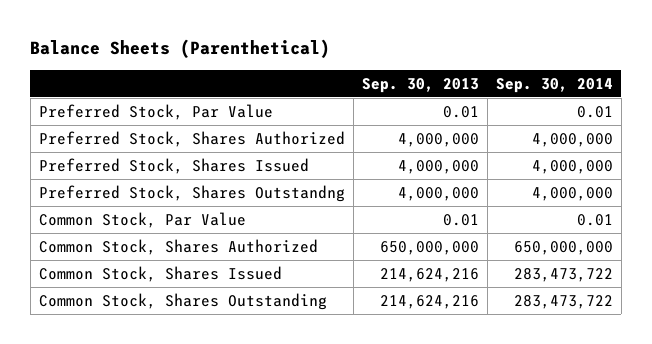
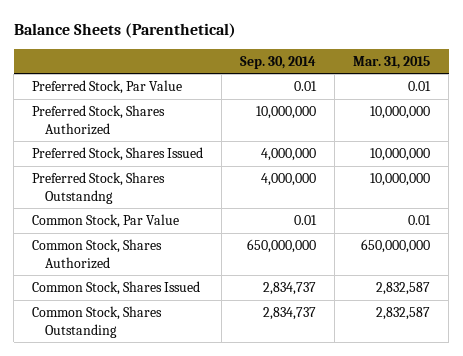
[361,77,479,93] Sep. 30, 2013 -> none
none -> [353,55,431,69] Mar. 31, 2015
[531,133,613,148] 4,000,000 -> [256,105,317,119] 10,000,000
[513,268,613,283] 283,473,722 -> [263,281,317,295] 2,834,737
[513,295,613,310] 283,473,722 -> [263,306,317,320] 2,834,737

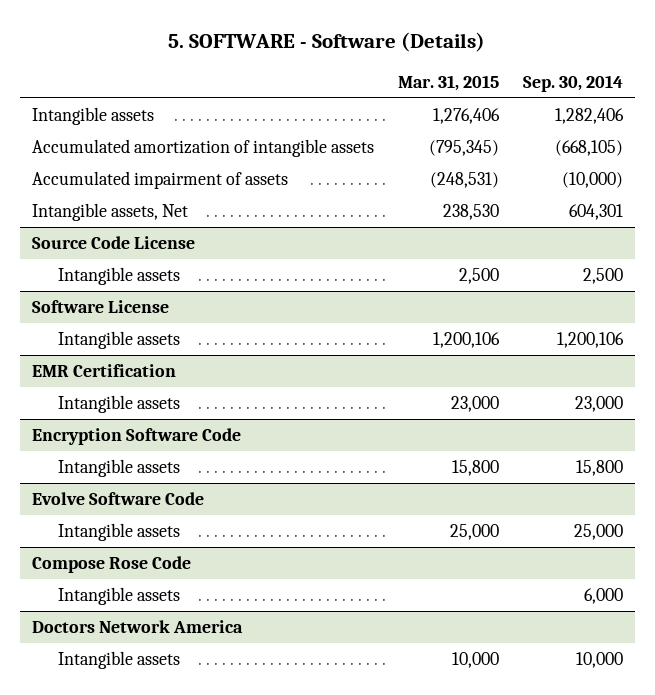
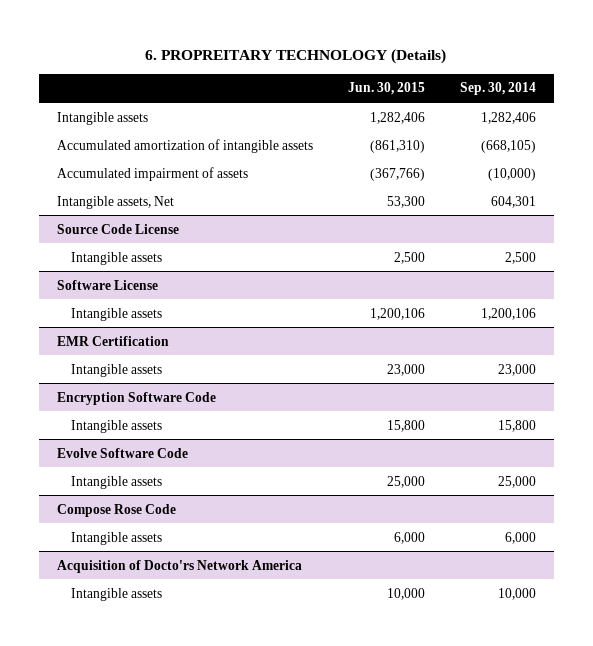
[168,31,486,52] 5. SOFTWARE - Software (Details) -> [145,49,447,65] 6. PROPREITARY TECHNOLOGY (Details)
[397,74,499,91] Mar. 31, 2015 -> none
none -> [347,82,425,96] Jun. 30, 2015
[31,620,243,634] Doctors Network America -> [56,559,302,573] Acquisition of Docto'rs Network America

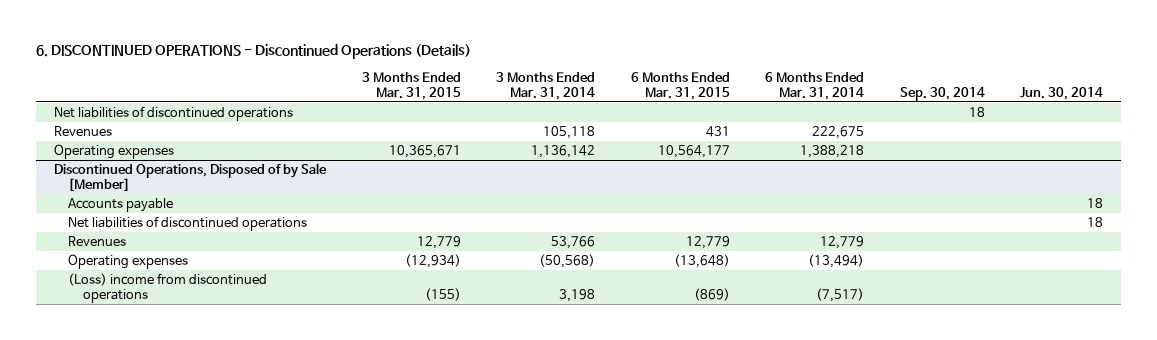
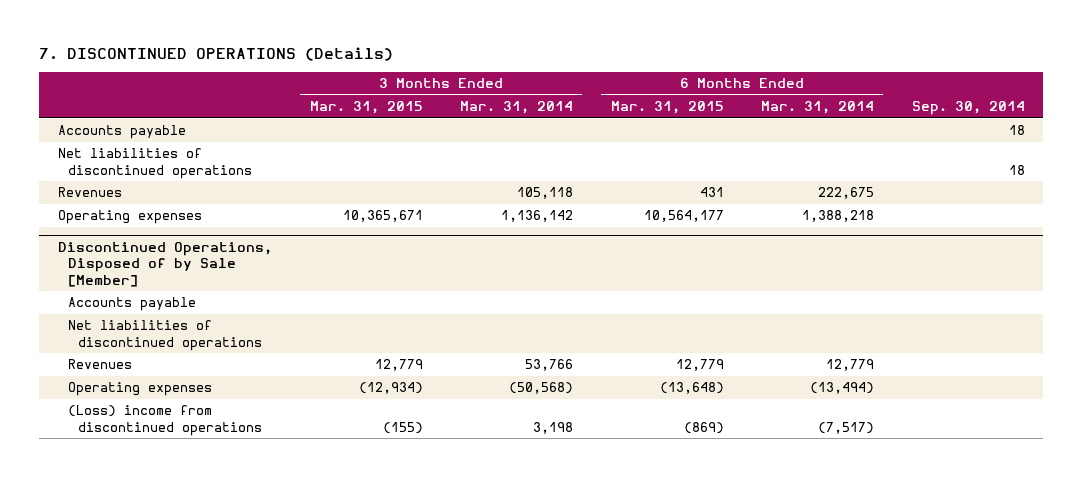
[36,44,472,60] 6. DISCONTINUED OPERATIONS - Discontinued Operations (Details) -> [39,47,394,62] 7. DISCONTINUED OPERATIONS (Details)
[1020,86,1104,100] Jun. 30, 2014 -> none
none -> [58,125,187,140] Accounts payable

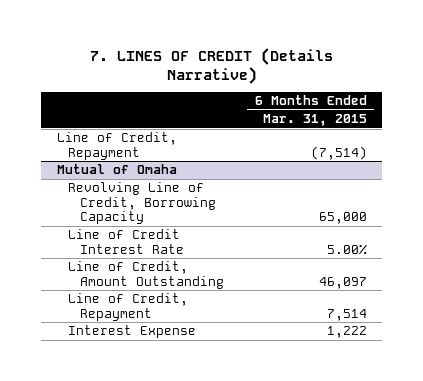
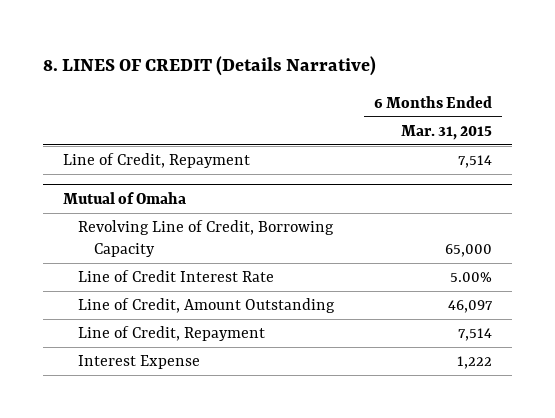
[89,47,333,84] 7. LINES OF CREDIT (Details Narrative) -> [42,55,376,76] 8. LINES OF CREDIT (Details Narrative)
[310,145,367,160] (7,514) -> [458,155,493,169] 7,514

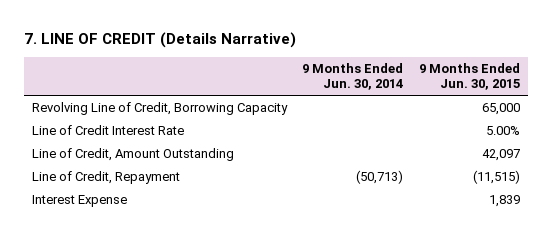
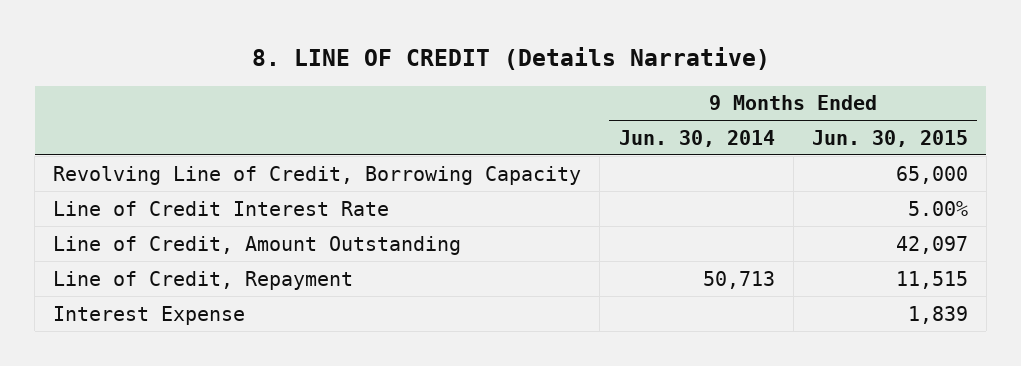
[23,31,296,48] 7. LINE OF CREDIT (Details Narrative) -> [251,46,770,70] 8. LINE OF CREDIT (Details Narrative)
[356,170,404,185] (50,713) -> [702,270,775,289] 50,713
[473,170,521,185] (11,515) -> [895,270,968,289] 11,515

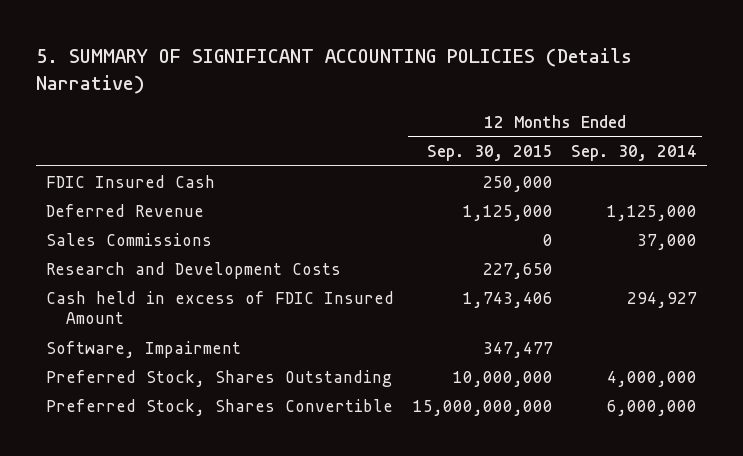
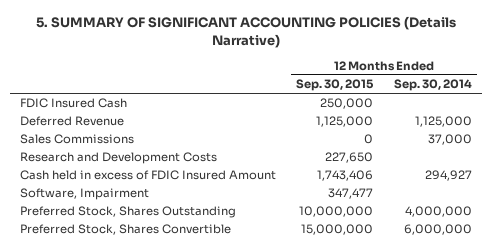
[412,399,553,416] 15,000,000,000 -> [301,224,374,236] 15,000,000

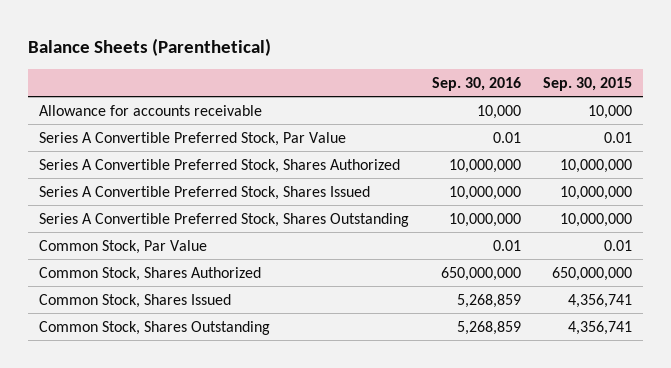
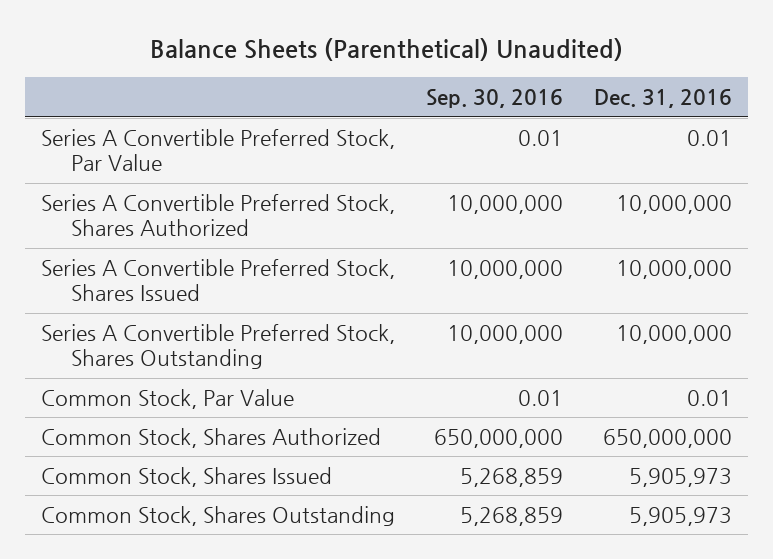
[28,37,272,56] Balance Sheets (Parenthetical) -> [150,37,624,61] Balance Sheets (Parenthetical) Unaudited)
[543,76,633,91] Sep. 30, 2015 -> none
none -> [594,89,733,109] Dec. 31, 2016
[39,104,263,116] Allowance for accounts receivable -> none

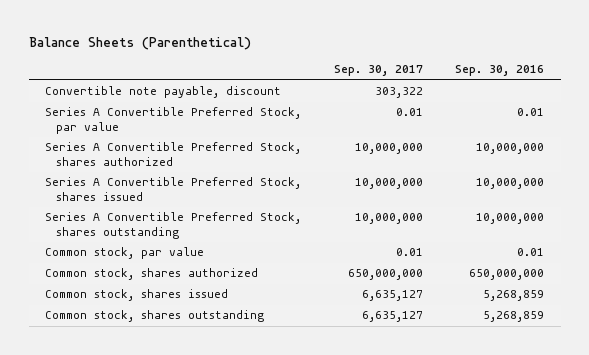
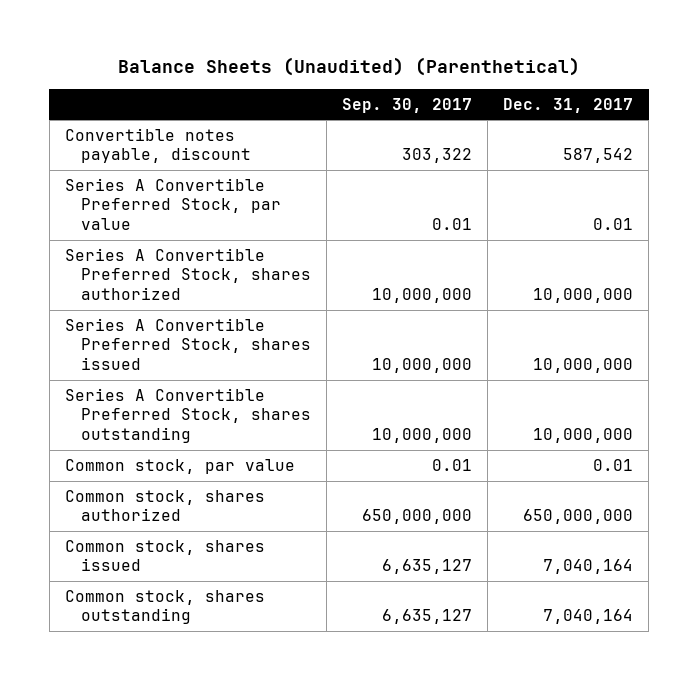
[28,37,251,51] Balance Sheets (Parenthetical) -> [117,57,580,77] Balance Sheets (Unaudited) (Parenthetical)
[455,65,545,77] Sep. 30, 2016 -> none
none -> [503,97,634,113] Dec. 31, 2017
[45,86,282,99] Convertible note payable, discount -> [64,127,252,164] Convertible notes payable, discount

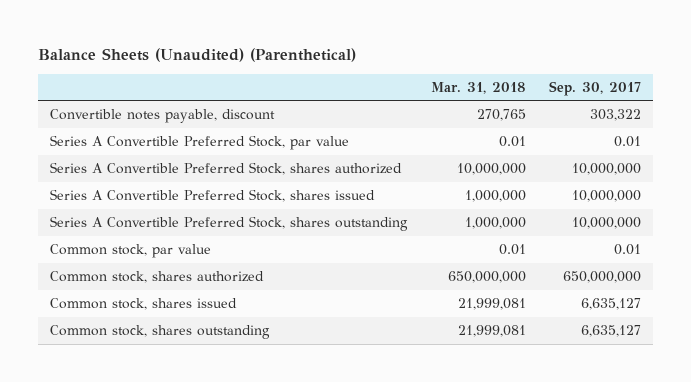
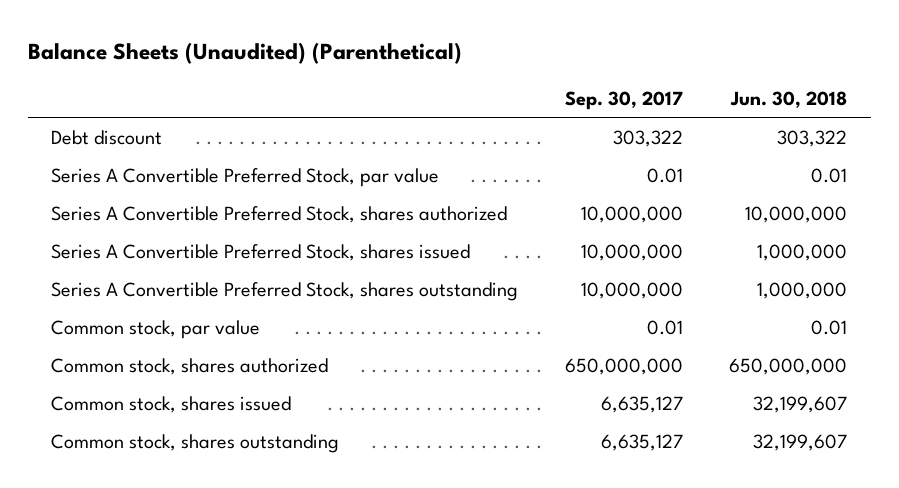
[430,81,526,94] Mar. 31, 2018 -> none
none -> [730,90,848,108] Jun. 30, 2018
[50,109,276,124] Convertible notes payable, discount -> [51,129,163,145] Debt discount

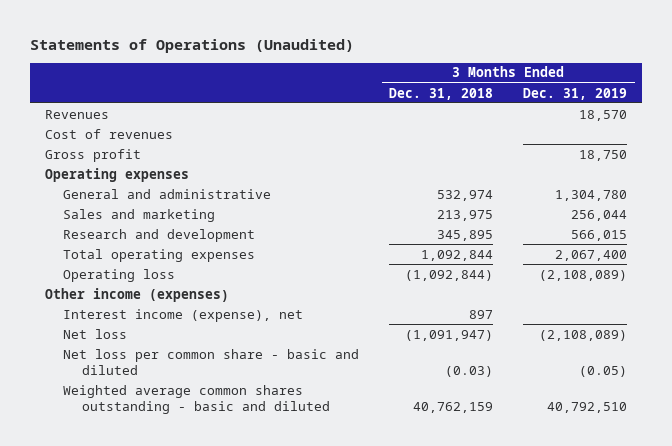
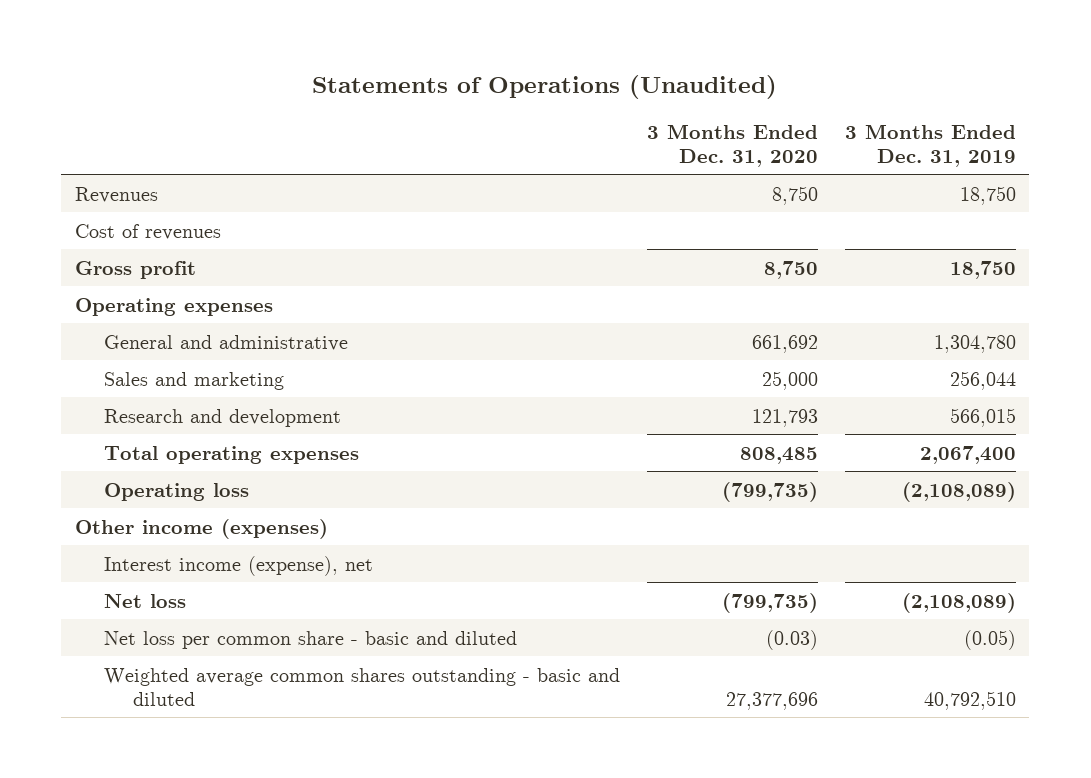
[389,87,494,100] Dec. 31, 2018 -> none
none -> [646,123,818,167] 3 Months Ended Dec. 31, 2020
[579,109,628,121] 18,570 -> [959,185,1016,205] 18,750

